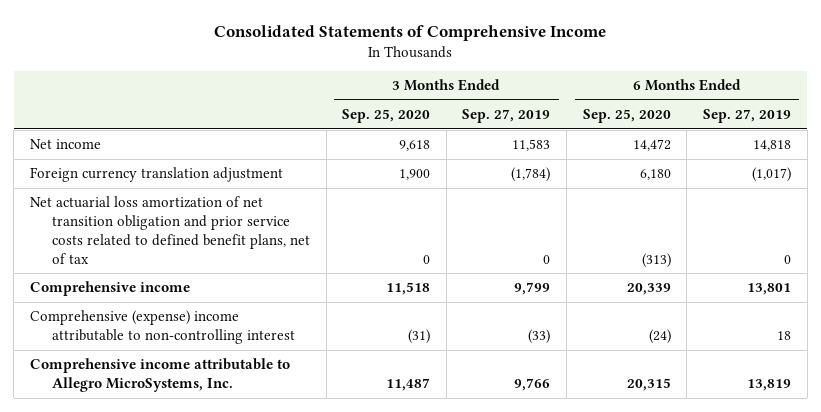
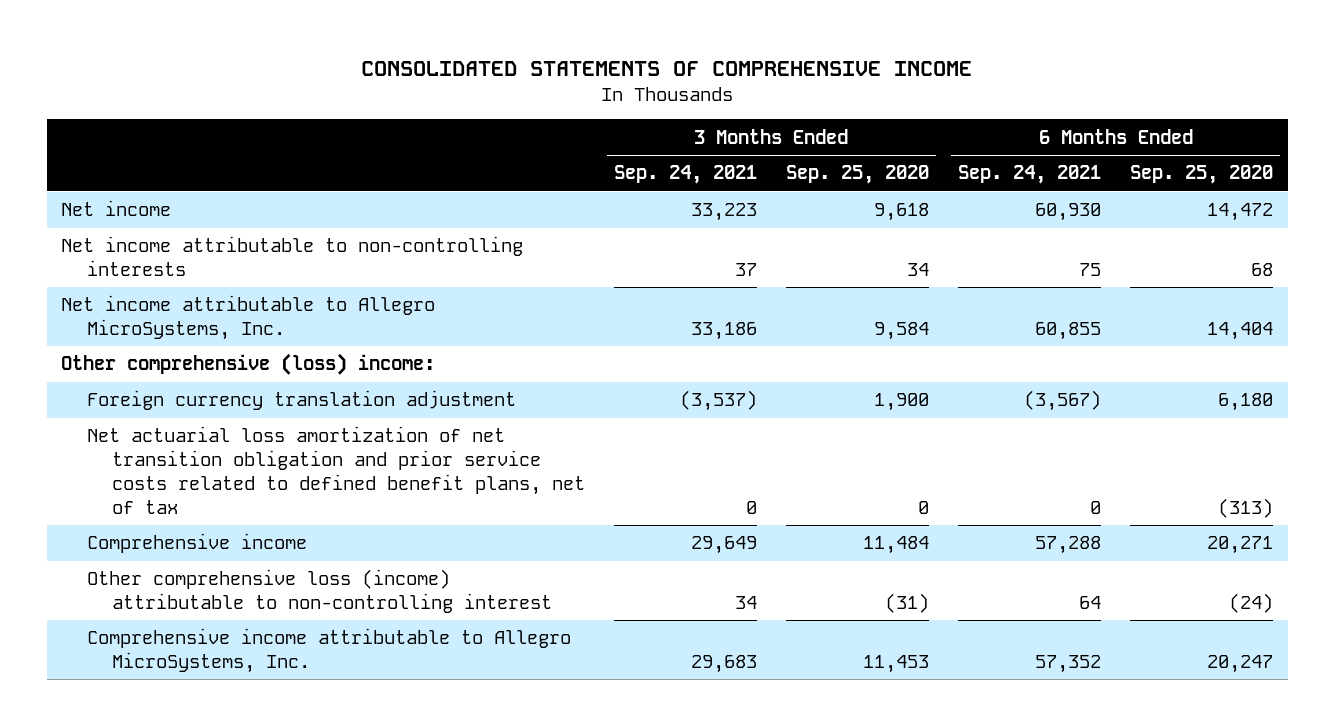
[214,24,607,41] Consolidated Statements of Comprehensive Income -> [361,60,973,76] CONSOLIDATED STATEMENTS OF COMPREHENSIVE INCOME
[462,109,551,124] Sep. 27, 2019 -> none
[703,109,792,124] Sep. 27, 2019 -> none
none -> [613,165,757,185] Sep. 24, 2021
none -> [958,165,1102,185] Sep. 24, 2021
none -> [61,236,524,277] Net income attributable to non-controlling interests
none -> [61,295,436,341] Net income attributable to Allegro MicroSystems, Inc.
none -> [61,353,436,376] Other comprehensive (loss) income:
[386,282,431,296] 11,518 -> [862,536,929,555] 11,484
[626,283,671,296] 20,339 -> [1207,536,1274,555] 20,271
[29,310,295,345] Comprehensive (expense) income attributable to non-controlling interest -> [86,569,552,614] Other comprehensive loss (income) attributable to non-controlling interest
[386,378,431,392] 11,487 -> [862,655,929,674] 11,453
[626,378,671,392] 20,315 -> [1207,655,1274,674] 20,247

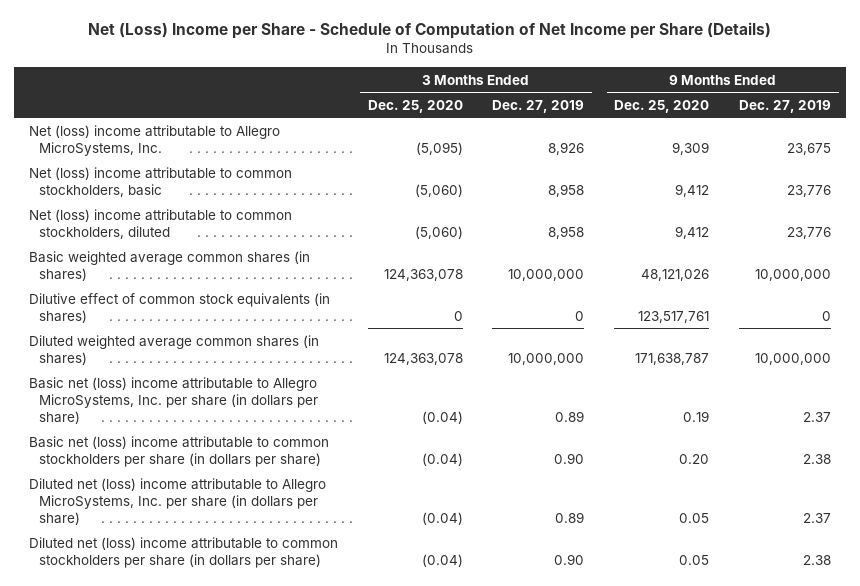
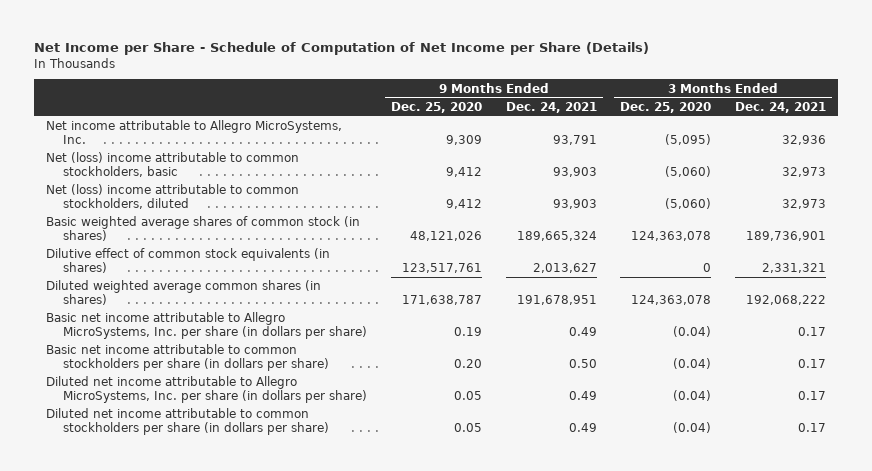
[87,21,771,39] Net (Loss) Income per Share - Schedule of Computation of Net Income per Share (Details) -> [34,42,650,56] Net Income per Share - Schedule of Computation of Net Income per Share (Details)
[492,99,585,113] Dec. 27, 2019 -> none
[739,99,832,113] Dec. 27, 2019 -> none
none -> [505,101,597,113] Dec. 24, 2021
none -> [735,101,827,113] Dec. 24, 2021
[28,124,280,156] Net (loss) income attributable to Allegro MicroSystems, Inc. -> [46,120,343,144] Net income attributable to Allegro MicroSystems, Inc.
[28,250,310,281] Basic weighted average common shares (in shares) -> [46,216,361,241] Basic weighted average shares of common stock (in shares)
[28,376,319,424] Basic net (loss) income attributable to Allegro MicroSystems, Inc. per share (in dollars per share) -> [46,312,368,339] Basic net income attributable to Allegro MicroSystems, Inc. per share (in dollars per share)
[28,435,329,467] Basic net (loss) income attributable to common stockholders per share (in dollars per share) -> [46,344,330,371] Basic net income attributable to common stockholders per share (in dollars per share)
[28,477,326,525] Diluted net (loss) income attributable to Allegro MicroSystems, Inc. per share (in dollars per share) -> [46,376,368,403] Diluted net income attributable to Allegro MicroSystems, Inc. per share (in dollars per share)
[28,536,338,568] Diluted net (loss) income attributable to common stockholders per share (in dollars per share) -> [46,408,330,435] Diluted net income attributable to common stockholders per share (in dollars per share)

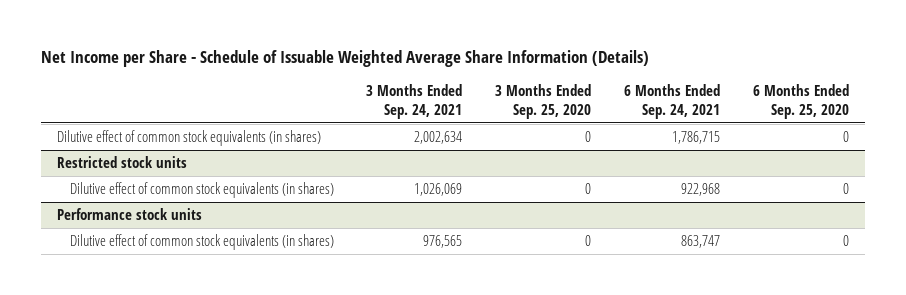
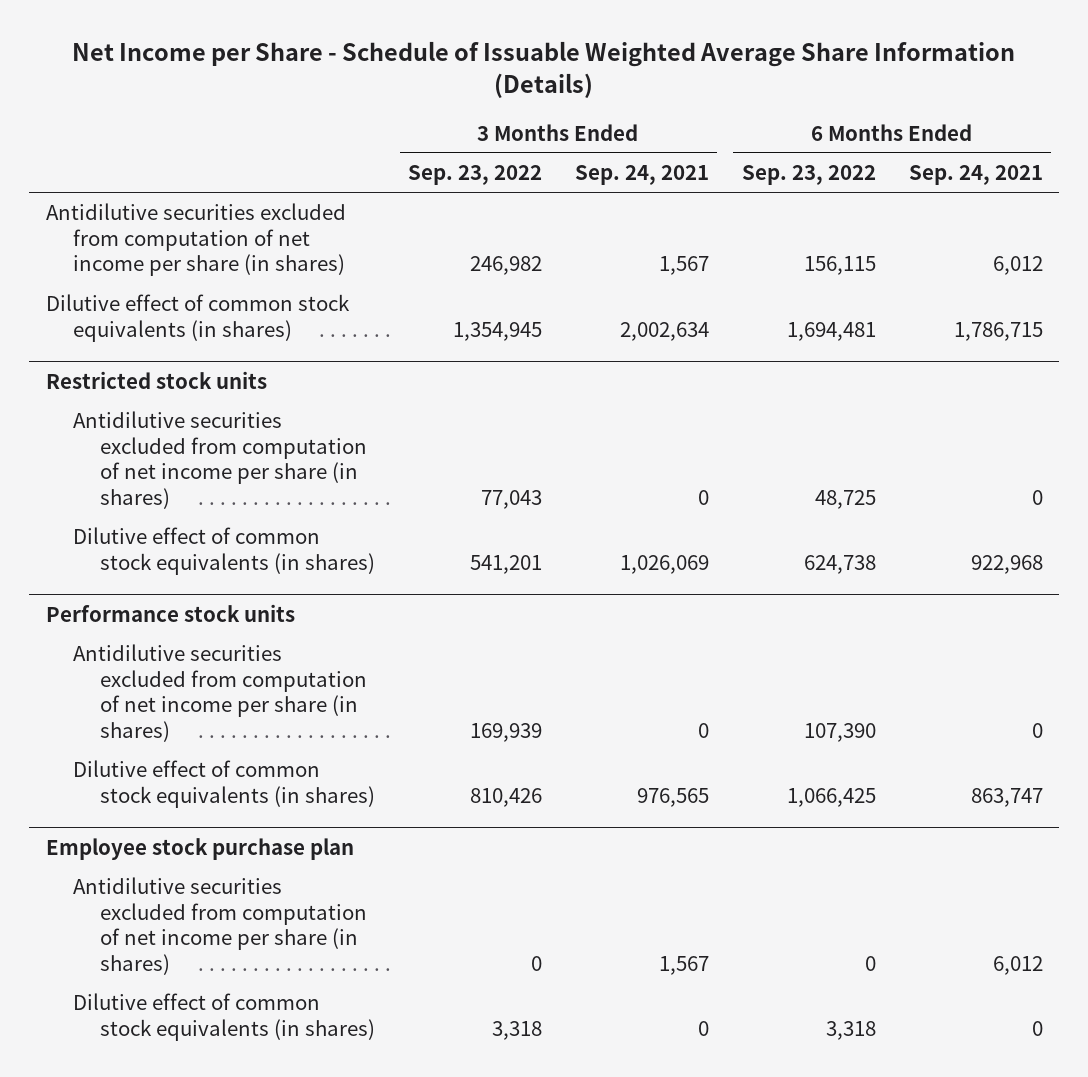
[495,84,592,119] 3 Months Ended Sep. 25, 2020 -> none
[753,84,850,119] 6 Months Ended Sep. 25, 2020 -> none
none -> [407,164,542,185] Sep. 23, 2022
none -> [741,164,876,185] Sep. 23, 2022
none -> [45,203,346,277] Antidilutive securities excluded from computation of net income per share (in shares)
none -> [72,411,367,510] Antidilutive securities excluded from computation of net income per share (in shares)
none -> [72,644,367,743] Antidilutive securities excluded from computation of net income per share (in shares)
none -> [45,837,354,860] Employee stock purchase plan
none -> [72,877,367,976] Antidilutive securities excluded from computation of net income per share (in shares)
none -> [72,993,375,1041] Dilutive effect of common stock equivalents (in shares)

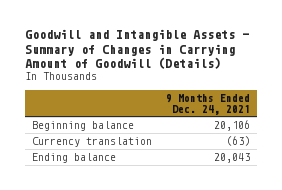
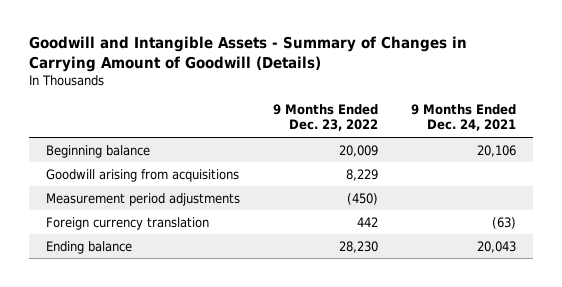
none -> [272,104,378,132] 9 Months Ended Dec. 23, 2022
none -> [45,168,239,182] Goodwill arising from acquisitions
none -> [45,192,240,206] Measurement period adjustments
[32,137,153,148] Currency translation -> [45,216,209,230] Foreign currency translation

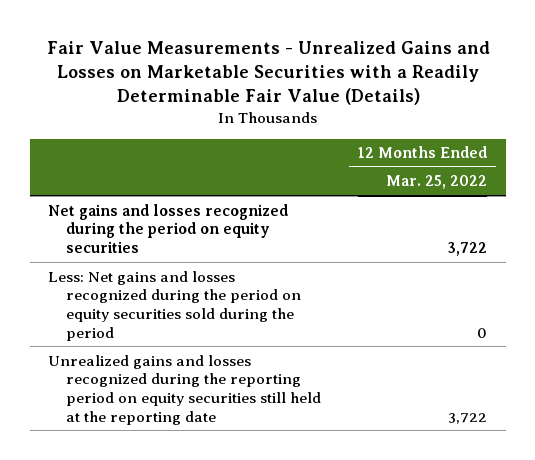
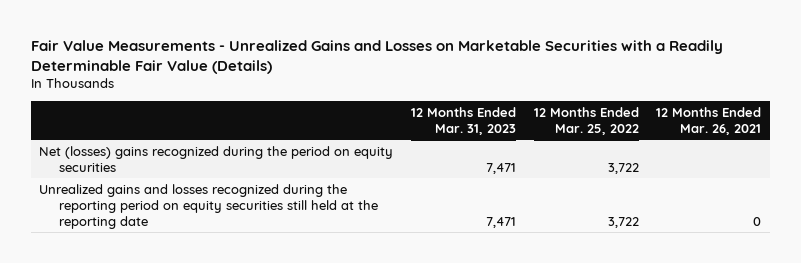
none -> [411,106,517,136] 12 Months Ended Mar. 31, 2023
none -> [656,106,762,136] 12 Months Ended Mar. 26, 2021
[48,270,301,341] Less: Net gains and losses recognized during the period on equity securities sold during the period -> none
[48,203,289,253] Net gains and losses recognized during the period on equity securities -> [39,145,394,172] Net (losses) gains recognized during the period on equity securities

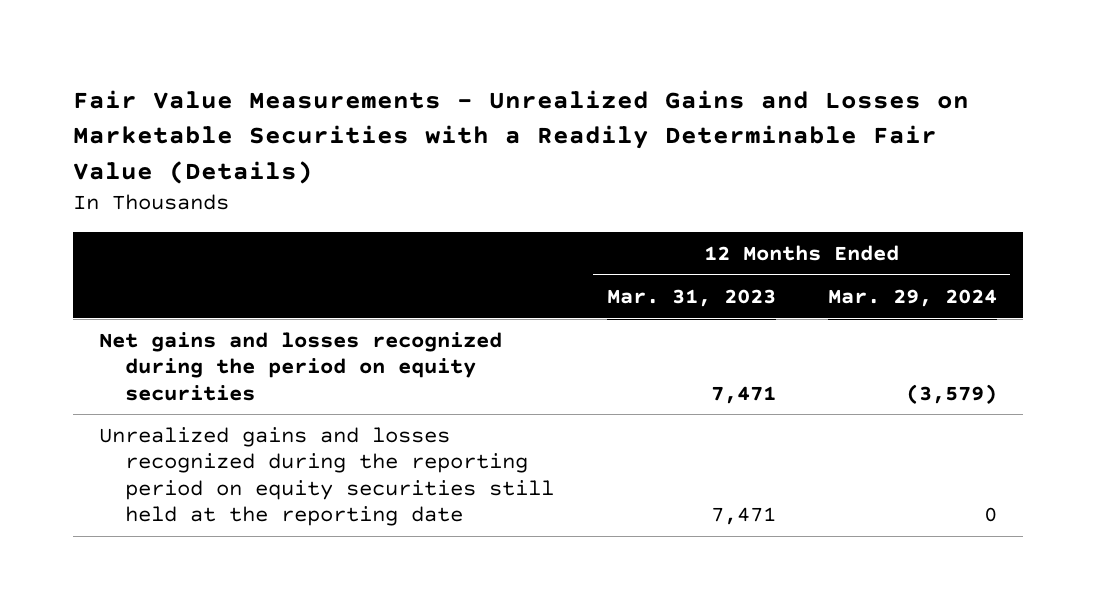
[533,106,639,136] 12 Months Ended Mar. 25, 2022 -> none
[656,106,762,136] 12 Months Ended Mar. 26, 2021 -> none
none -> [827,289,997,308] Mar. 29, 2024
[39,145,394,172] Net (losses) gains recognized during the period on equity securities -> [99,332,503,401] Net gains and losses recognized during the period on equity securities

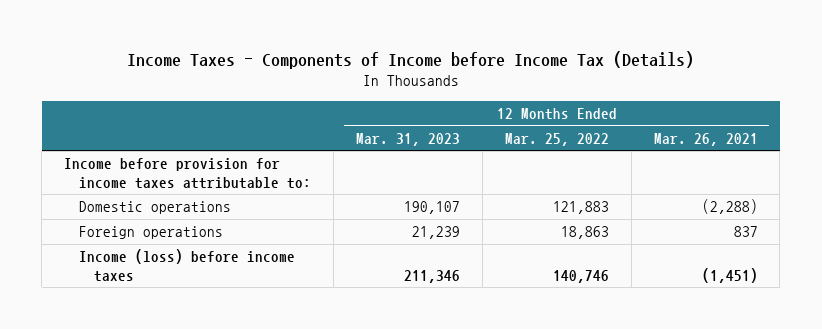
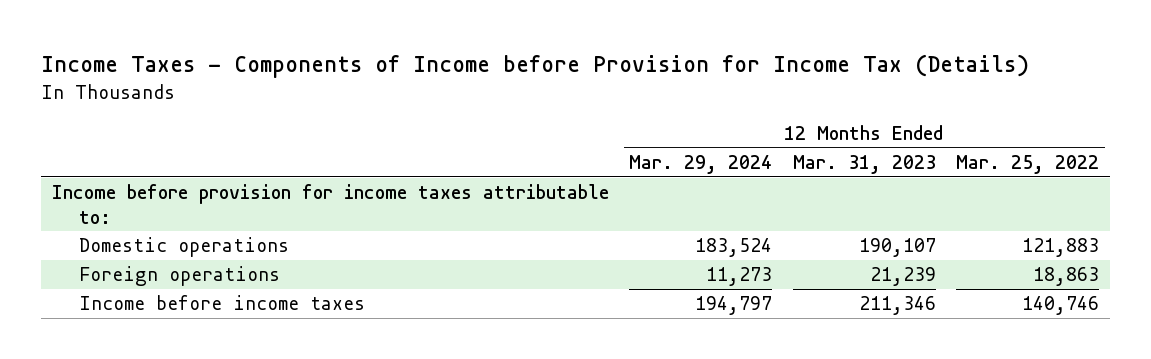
[126,51,694,70] Income Taxes - Components of Income before Income Tax (Details) -> [41,53,1030,78] Income Taxes - Components of Income before Provision for Income Tax (Details)
[653,132,758,146] Mar. 26, 2021 -> none
none -> [629,154,773,174] Mar. 29, 2024
[78,249,295,282] Income (loss) before income taxes -> [78,295,365,311] Income before income taxes

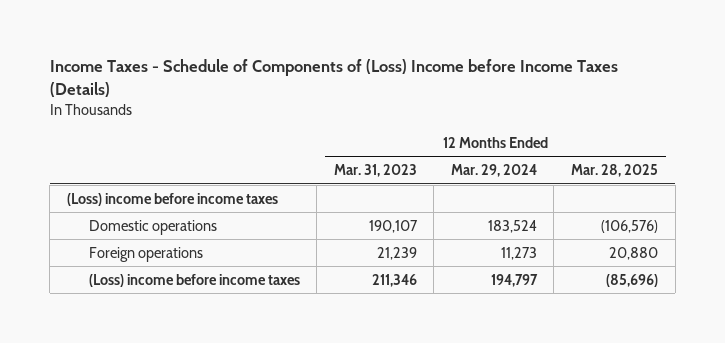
[41,53,1030,78] Income Taxes - Components of Income before Provision for Income Tax (Details) -> [49,59,618,97] Income Taxes - Schedule of Components of (Loss) Income before Income Taxes (Details)
[956,154,1100,174] Mar. 25, 2022 -> none
none -> [570,164,658,178] Mar. 28, 2025
[51,184,609,224] Income before provision for income taxes attributable to: -> [66,192,278,206] (Loss) income before income taxes
[78,295,365,311] Income before income taxes -> [88,273,300,287] (Loss) income before income taxes

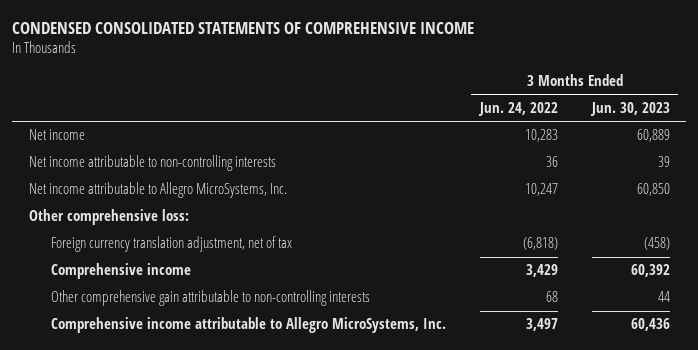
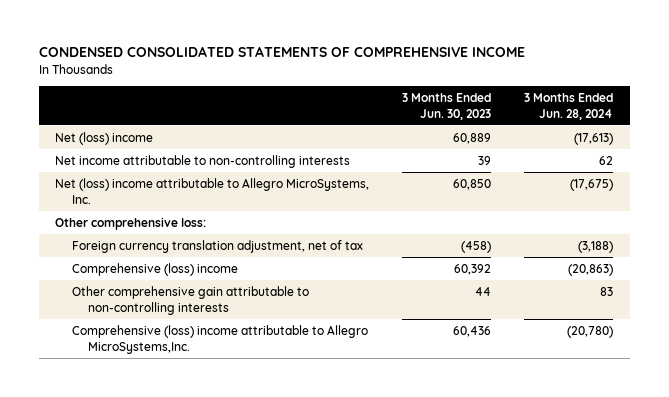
[477,101,558,116] Jun. 24, 2022 -> none
none -> [524,93,614,120] 3 Months Ended Jun. 28, 2024
[28,129,85,141] Net income -> [55,131,154,145] Net (loss) income
[28,182,287,199] Net income attributable to Allegro MicroSystems, Inc. -> [55,177,370,204] Net (loss) income attributable to Allegro MicroSystems, Inc.
[51,263,192,280] Comprehensive income -> [71,262,238,276] Comprehensive (loss) income
[51,317,447,334] Comprehensive income attributable to Allegro MicroSystems, Inc. -> [71,324,368,354] Comprehensive (loss) income attributable to Allegro MicroSystems,Inc.

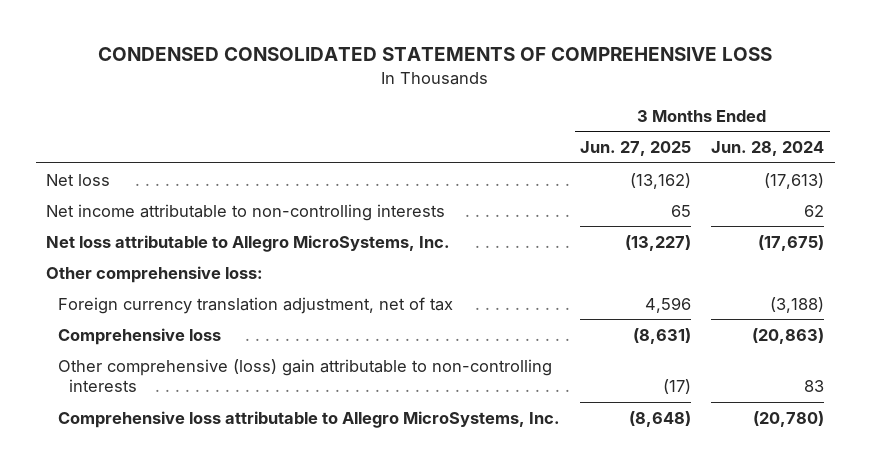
[38,46,525,58] CONDENSED CONSOLIDATED STATEMENTS OF COMPREHENSIVE INCOME -> [98,47,773,62] CONDENSED CONSOLIDATED STATEMENTS OF COMPREHENSIVE LOSS
[402,93,492,120] 3 Months Ended Jun. 30, 2023 -> none
none -> [579,141,691,157] Jun. 27, 2025
[55,131,154,145] Net (loss) income -> [45,173,110,186] Net loss
[55,177,370,204] Net (loss) income attributable to Allegro MicroSystems, Inc. -> [45,234,450,252] Net loss attributable to Allegro MicroSystems, Inc.
[71,262,238,276] Comprehensive (loss) income -> [57,327,221,345] Comprehensive loss
[71,285,309,315] Other comprehensive gain attributable to non-controlling interests -> [57,358,552,393] Other comprehensive (loss) gain attributable to non-controlling interests
[71,324,368,354] Comprehensive (loss) income attributable to Allegro MicroSystems,Inc. -> [57,410,560,428] Comprehensive loss attributable to Allegro MicroSystems, Inc.

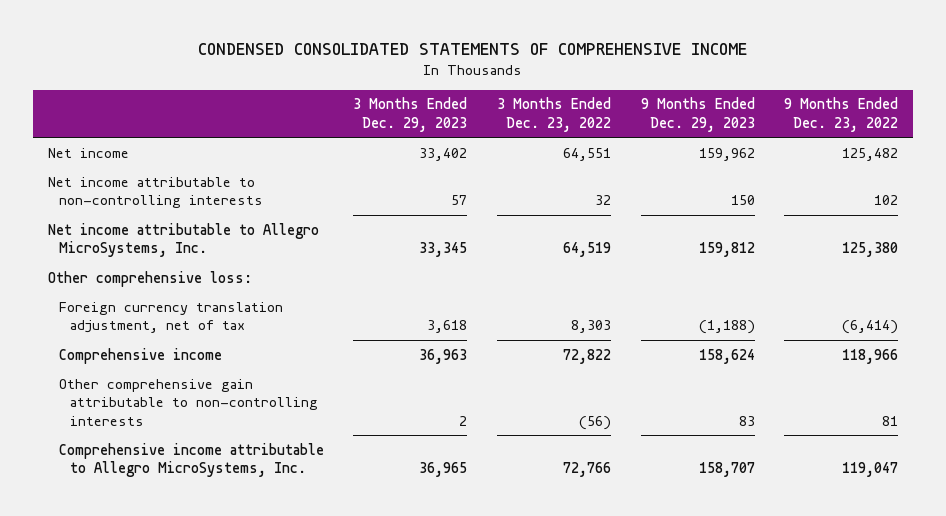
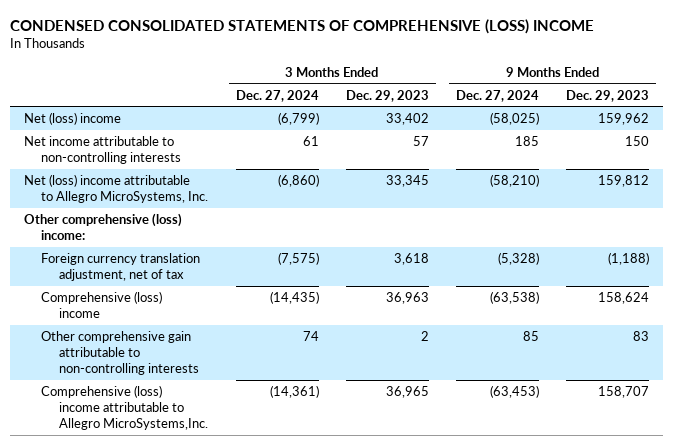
[197,43,747,56] CONDENSED CONSOLIDATED STATEMENTS OF COMPREHENSIVE INCOME -> [10,18,595,34] CONDENSED CONSOLIDATED STATEMENTS OF COMPREHENSIVE (LOSS) INCOME
[496,97,611,132] 3 Months Ended Dec. 23, 2022 -> none
[784,97,899,132] 9 Months Ended Dec. 23, 2022 -> none
none -> [235,89,319,102] Dec. 27, 2024
none -> [456,89,540,102] Dec. 27, 2024
[47,147,129,158] Net income -> [24,112,122,126] Net (loss) income
[47,222,319,258] Net income attributable to Allegro MicroSystems, Inc. -> [24,174,209,204] Net (loss) income attributable to Allegro MicroSystems, Inc.
[47,270,252,287] Other comprehensive loss: -> [24,213,183,241] Other comprehensive (loss) income:
[58,347,222,364] Comprehensive income -> [41,291,163,319] Comprehensive (loss) income
[58,442,324,478] Comprehensive income attributable to Allegro MicroSystems, Inc. -> [41,385,208,431] Comprehensive (loss) income attributable to Allegro MicroSystems,Inc.

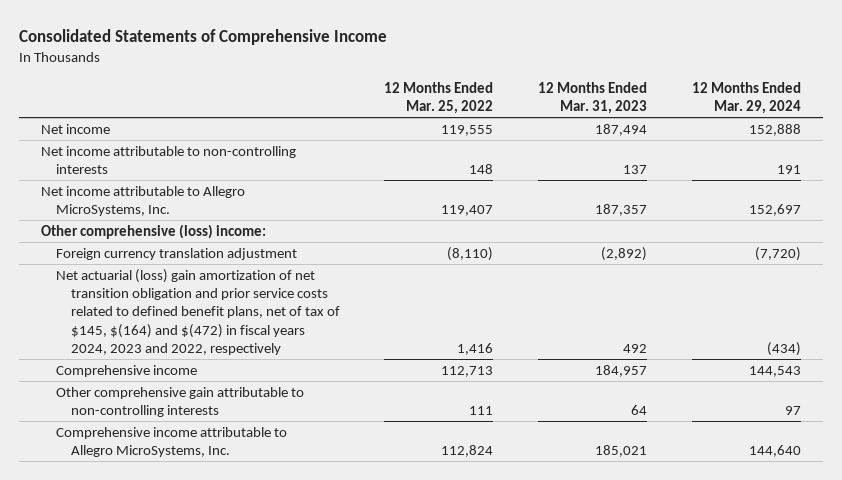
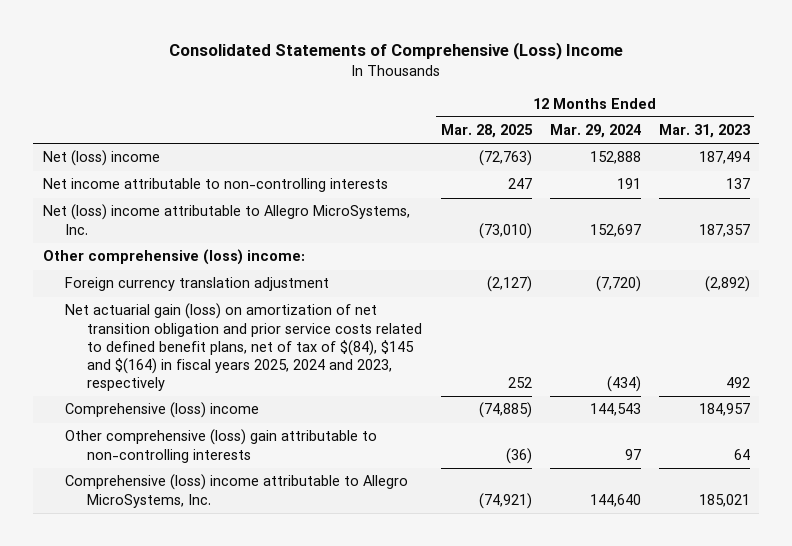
[18,28,387,45] Consolidated Statements of Comprehensive Income -> [169,41,624,60] Consolidated Statements of Comprehensive (Loss) Income
[384,81,494,115] 12 Months Ended Mar. 25, 2022 -> none
none -> [440,124,533,139] Mar. 28, 2025
[41,123,111,134] Net income -> [42,150,160,167] Net (loss) income
[41,185,246,217] Net income attributable to Allegro MicroSystems, Inc. -> [42,204,410,235] Net (loss) income attributable to Allegro MicroSystems, Inc.
[55,268,340,356] Net actuarial (loss) gain amortization of net transition obligation and prior service costs related to defined benefit plans, net of tax of $145, $(164) and $(472) in fiscal years 2024, 2023 and 2022, respectively -> [64,303,423,391] Net actuarial gain (loss) on amortization of net transition obligation and prior service costs related to defined benefit plans, net of tax of $(84), $145 and $(164) in fiscal years 2025, 2024 and 2023, respectively
[55,364,197,377] Comprehensive income -> [64,402,259,419] Comprehensive (loss) income
[55,386,304,418] Other comprehensive gain attributable to non-controlling interests -> [64,429,377,463] Other comprehensive (loss) gain attributable to non-controlling interests
[55,426,287,458] Comprehensive income attributable to Allegro MicroSystems, Inc. -> [64,474,408,508] Comprehensive (loss) income attributable to Allegro MicroSystems, Inc.

